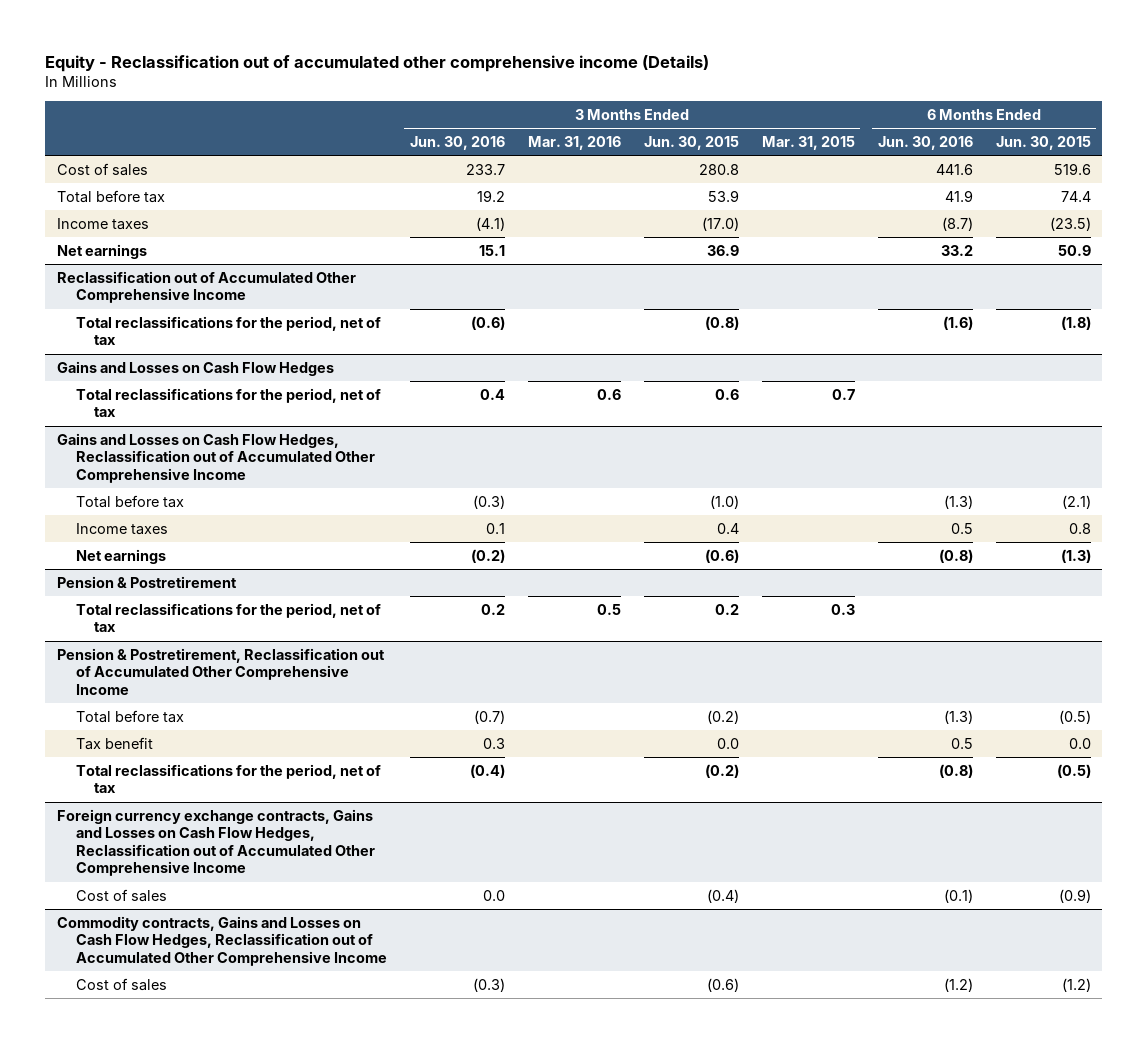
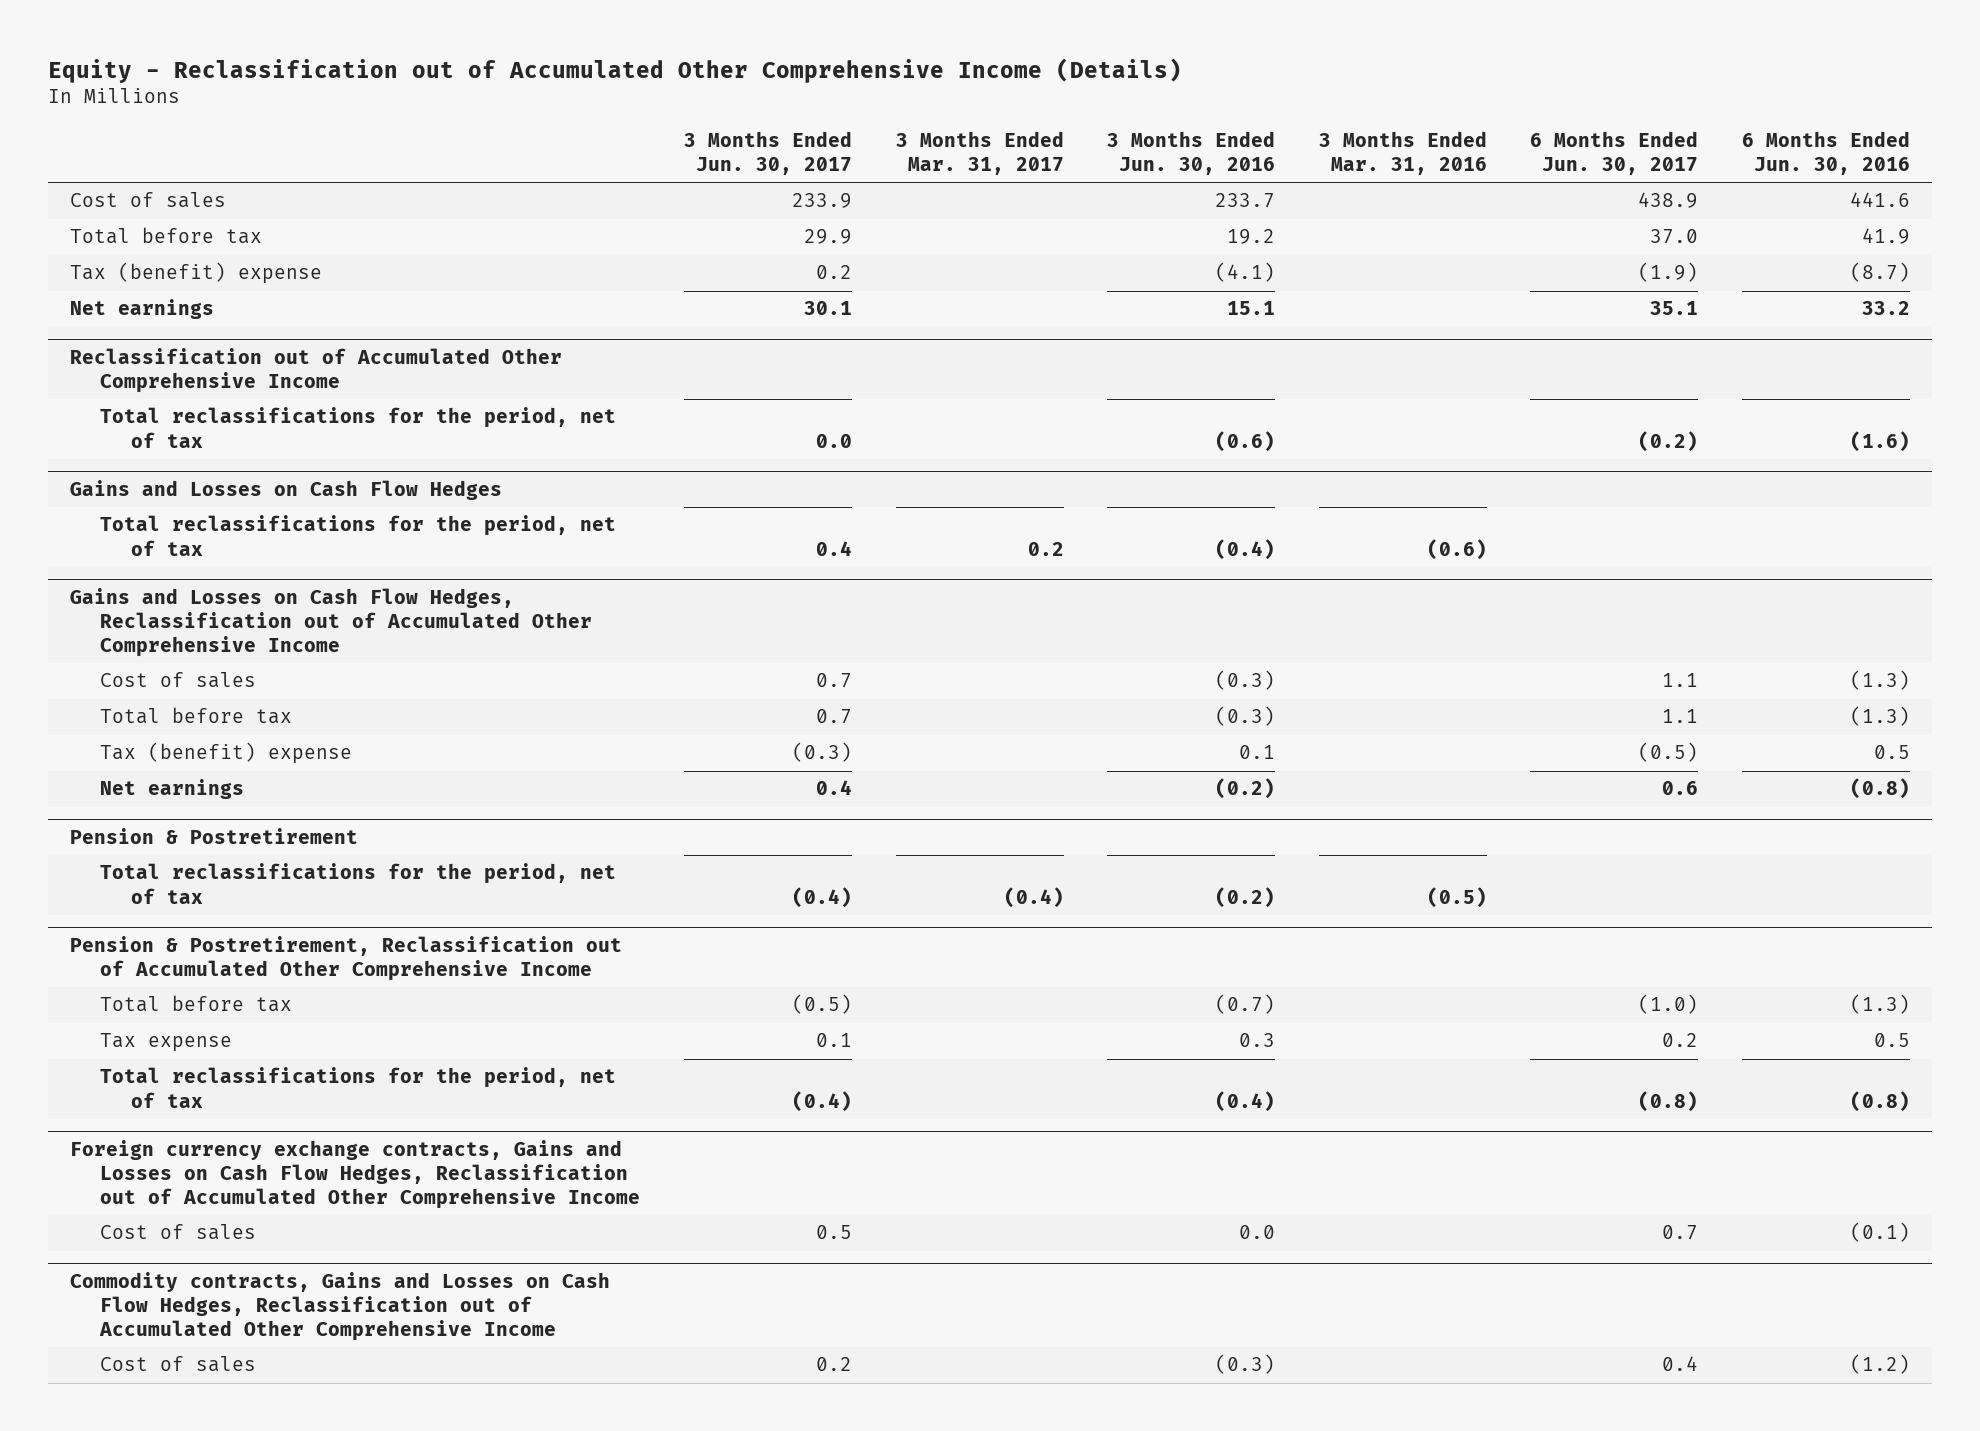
[45,54,710,72] Equity - Reclassification out of accumulated other comprehensive income (Details) -> [48,57,1183,83] Equity - Reclassification out of Accumulated Other Comprehensive Income (Details)
[643,136,739,151] Jun. 30, 2015 -> none
[761,136,855,151] Mar. 31, 2015 -> none
[995,136,1091,151] Jun. 30, 2015 -> none
none -> [683,130,852,176] 3 Months Ended Jun. 30, 2017
none -> [895,130,1064,176] 3 Months Ended Mar. 31, 2017
none -> [1530,130,1699,176] 6 Months Ended Jun. 30, 2017
[56,217,149,230] Income taxes -> [70,262,323,285] Tax (benefit) expense
[479,388,505,400] 0.4 -> [1215,538,1276,560] (0.4)
[596,388,621,400] 0.6 -> [1426,538,1487,560] (0.6)
none -> [100,672,257,689] Cost of sales
[75,522,168,535] Income taxes -> [100,742,353,765] Tax (benefit) expense
[480,603,505,615] 0.2 -> [1215,886,1276,908] (0.2)
[596,603,621,615] 0.5 -> [1426,886,1487,908] (0.5)
[75,736,153,750] Tax benefit -> [100,1033,233,1053] Tax expense

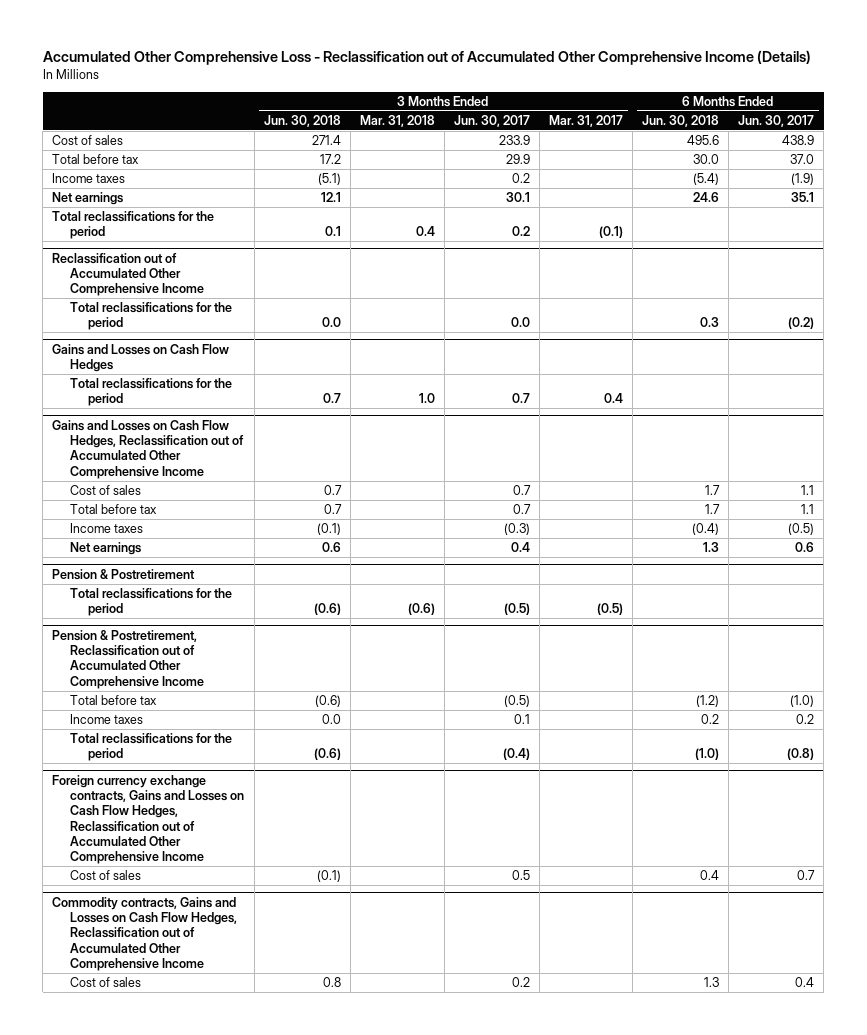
[48,57,1183,83] Equity - Reclassification out of Accumulated Other Comprehensive Income (Details) -> [42,50,811,66] Accumulated Other Comprehensive Loss - Reclassification out of Accumulated Other Comprehensive Income (Details)
[1107,130,1276,176] 3 Months Ended Jun. 30, 2016 -> none
[1318,130,1487,176] 3 Months Ended Mar. 31, 2016 -> none
[1741,130,1910,176] 6 Months Ended Jun. 30, 2016 -> none
none -> [263,114,341,127] Jun. 30, 2018
none -> [359,114,435,127] Mar. 31, 2018
none -> [642,114,720,127] Jun. 30, 2018
[70,262,323,285] Tax (benefit) expense -> [52,173,126,184] Income taxes
none -> [52,211,215,240] Total reclassifications for the period
[100,407,617,448] Total reclassifications for the period, net of tax -> [70,302,233,331] Total reclassifications for the period
[100,515,617,556] Total reclassifications for the period, net of tax -> [70,378,233,407] Total reclassifications for the period
[815,540,852,556] 0.4 -> [511,393,530,404] 0.7
[1027,541,1064,556] 0.2 -> [604,393,624,404] 0.4
[100,742,353,765] Tax (benefit) expense -> [70,523,144,534] Income taxes
[100,863,617,904] Total reclassifications for the period, net of tax -> [70,588,233,617] Total reclassifications for the period
[791,886,852,908] (0.4) -> [503,603,530,616] (0.5)
[1003,886,1064,908] (0.4) -> [597,603,624,616] (0.5)
[100,1033,233,1053] Tax expense -> [70,714,144,725] Income taxes
[100,1067,617,1108] Total reclassifications for the period, net of tax -> [70,733,233,762] Total reclassifications for the period

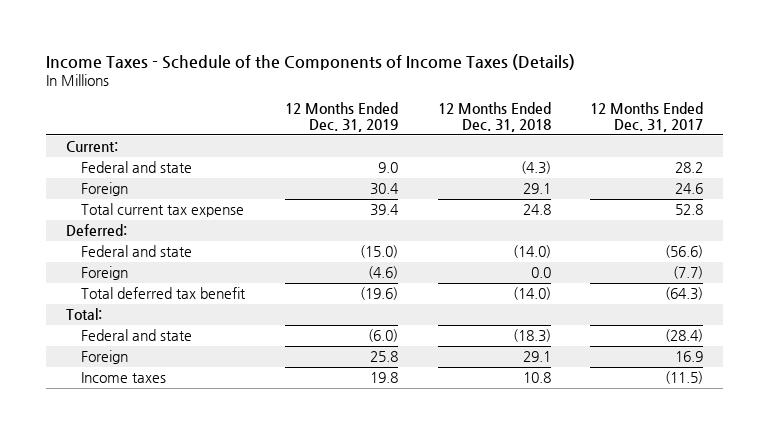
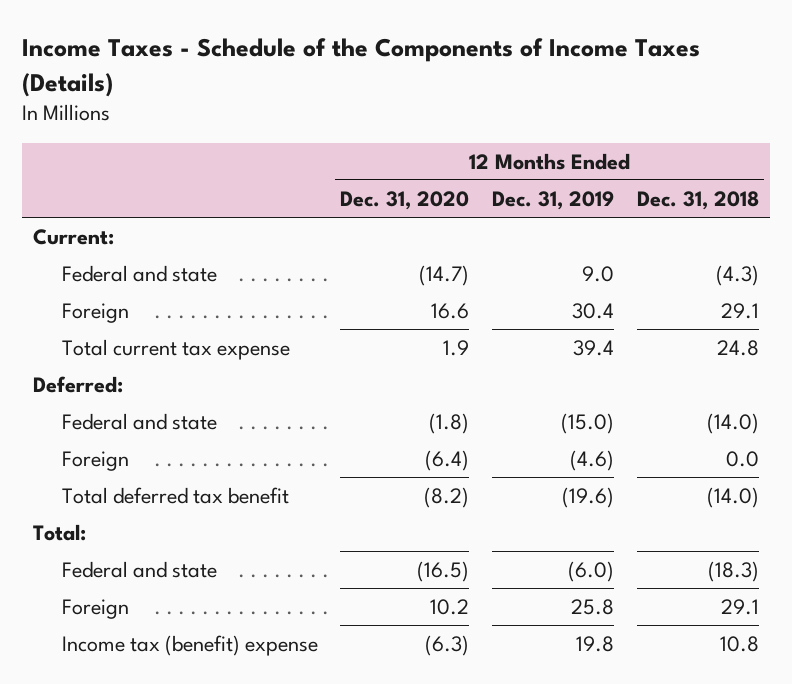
[590,102,704,132] 12 Months Ended Dec. 31, 2017 -> none
none -> [340,190,470,210] Dec. 31, 2020
[81,372,167,384] Income taxes -> [61,634,318,656] Income tax (benefit) expense

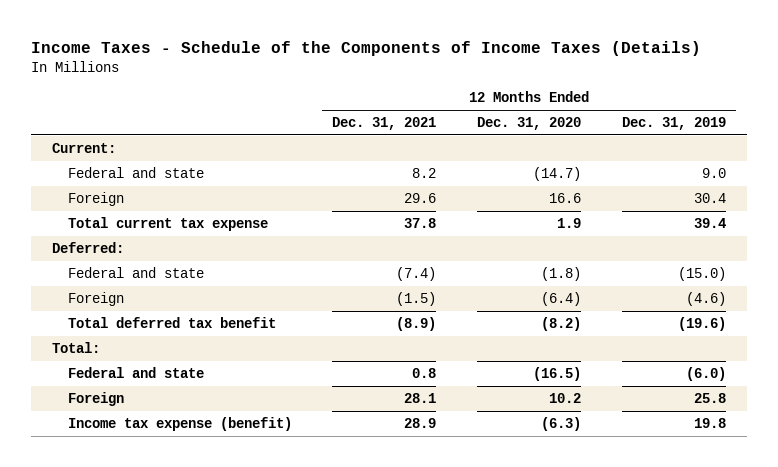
[636,190,759,210] Dec. 31, 2018 -> none
none -> [332,116,437,130] Dec. 31, 2021
[61,634,318,656] Income tax (benefit) expense -> [67,416,292,431] Income tax expense (benefit)

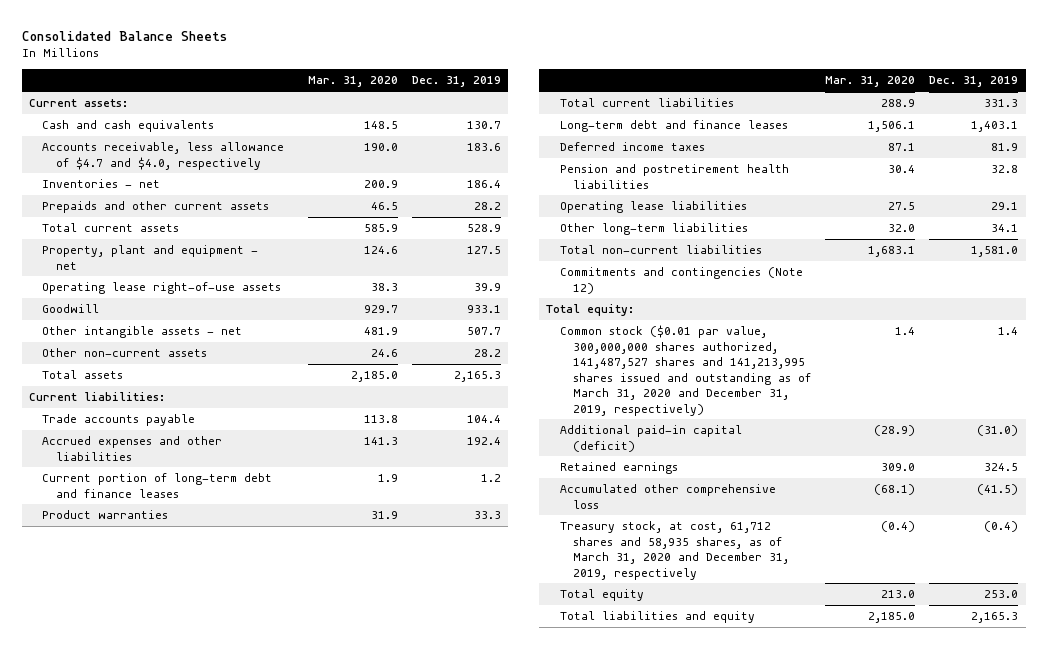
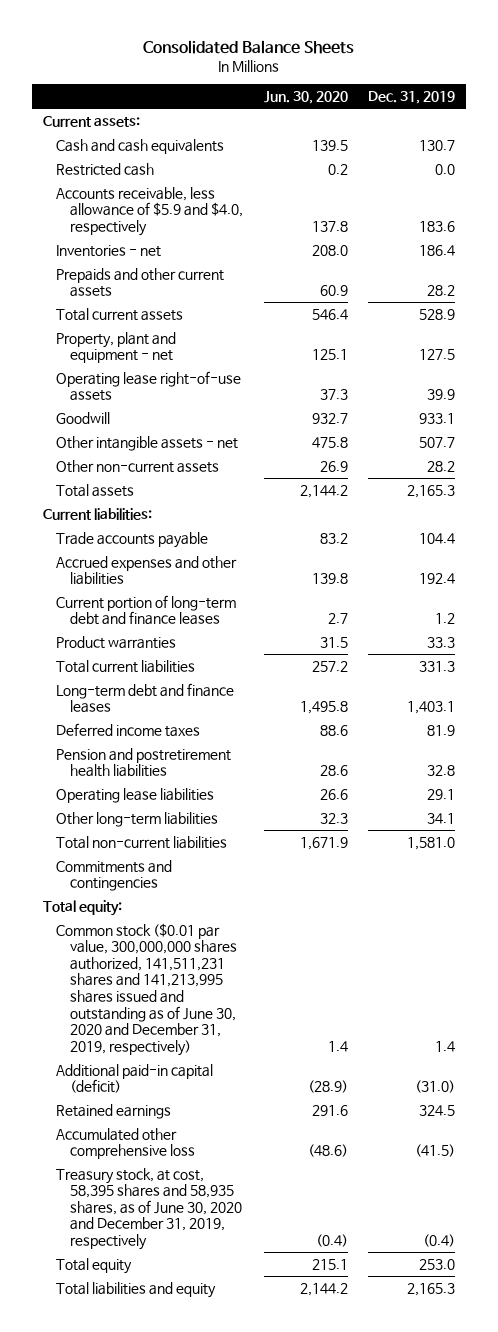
[308,76,399,88] Mar. 31, 2020 -> none
none -> [263,91,348,105] Jun. 30, 2020
none -> [56,162,155,176] Restricted cash
[42,142,285,170] Accounts receivable, less allowance of $4.7 and $4.0, respectively -> [56,186,243,236] Accounts receivable, less allowance of $5.9 and $4.0, respectively
[559,267,803,294] Commitments and contingencies (Note 12) -> [56,859,173,892] Commitments and contingencies
[559,325,812,416] Common stock ($0.01 par value, 300,000,000 shares authorized, 141,487,527 shares and 141,213,995 shares issued and outstanding as of March 31, 2020 and December 31, 2019, respectively) -> [56,922,237,1056] Common stock ($0.01 par value, 300,000,000 shares authorized, 141,511,231 shares and 141,213,995 shares issued and outstanding as of June 30, 2020 and December 31, 2019, respectively)
[559,521,790,580] Treasury stock, at cost, 61,712 shares and 58,935 shares, as of March 31, 2020 and December 31, 2019, respectively -> [56,1167,242,1250] Treasury stock, at cost, 58,395 shares and 58,935 shares, as of June 30, 2020 and December 31, 2019, respectively

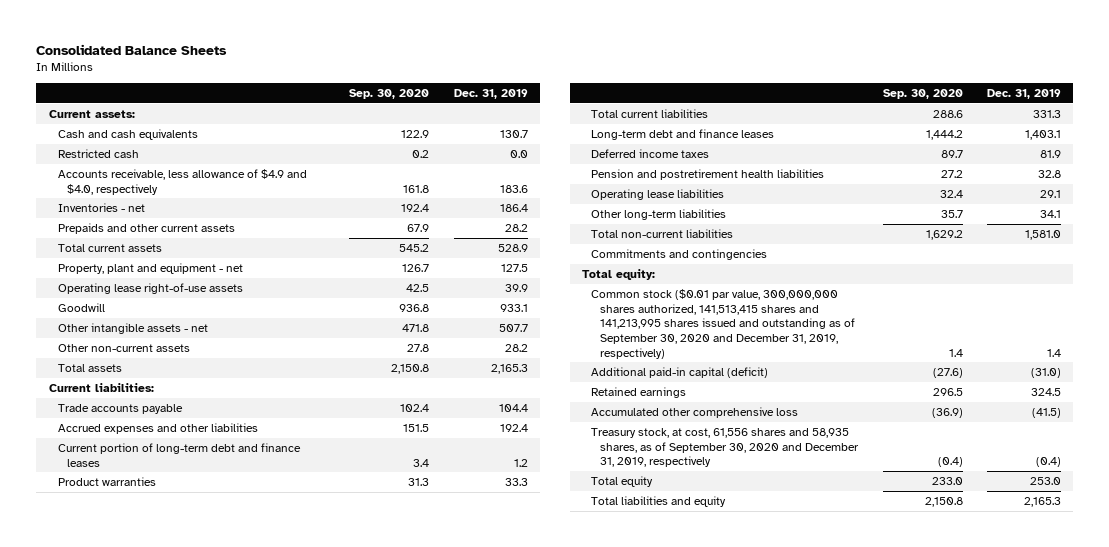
[263,91,348,105] Jun. 30, 2020 -> none
none -> [349,88,430,99] Sep. 30, 2020
[56,186,243,236] Accounts receivable, less allowance of $5.9 and $4.0, respectively -> [57,168,307,195] Accounts receivable, less allowance of $4.9 and $4.0, respectively
[56,922,237,1056] Common stock ($0.01 par value, 300,000,000 shares authorized, 141,511,231 shares and 141,213,995 shares issued and outstanding as of June 30, 2020 and December 31, 2019, respectively) -> [591,288,856,359] Common stock ($0.01 par value, 300,000,000 shares authorized, 141,513,415 shares and 141,213,995 shares issued and outstanding as of September 30, 2020 and December 31, 2019, respectively)
[56,1167,242,1250] Treasury stock, at cost, 58,395 shares and 58,935 shares, as of June 30, 2020 and December 31, 2019, respectively -> [591,427,860,468] Treasury stock, at cost, 61,556 shares and 58,935 shares, as of September 30, 2020 and December 31, 2019, respectively

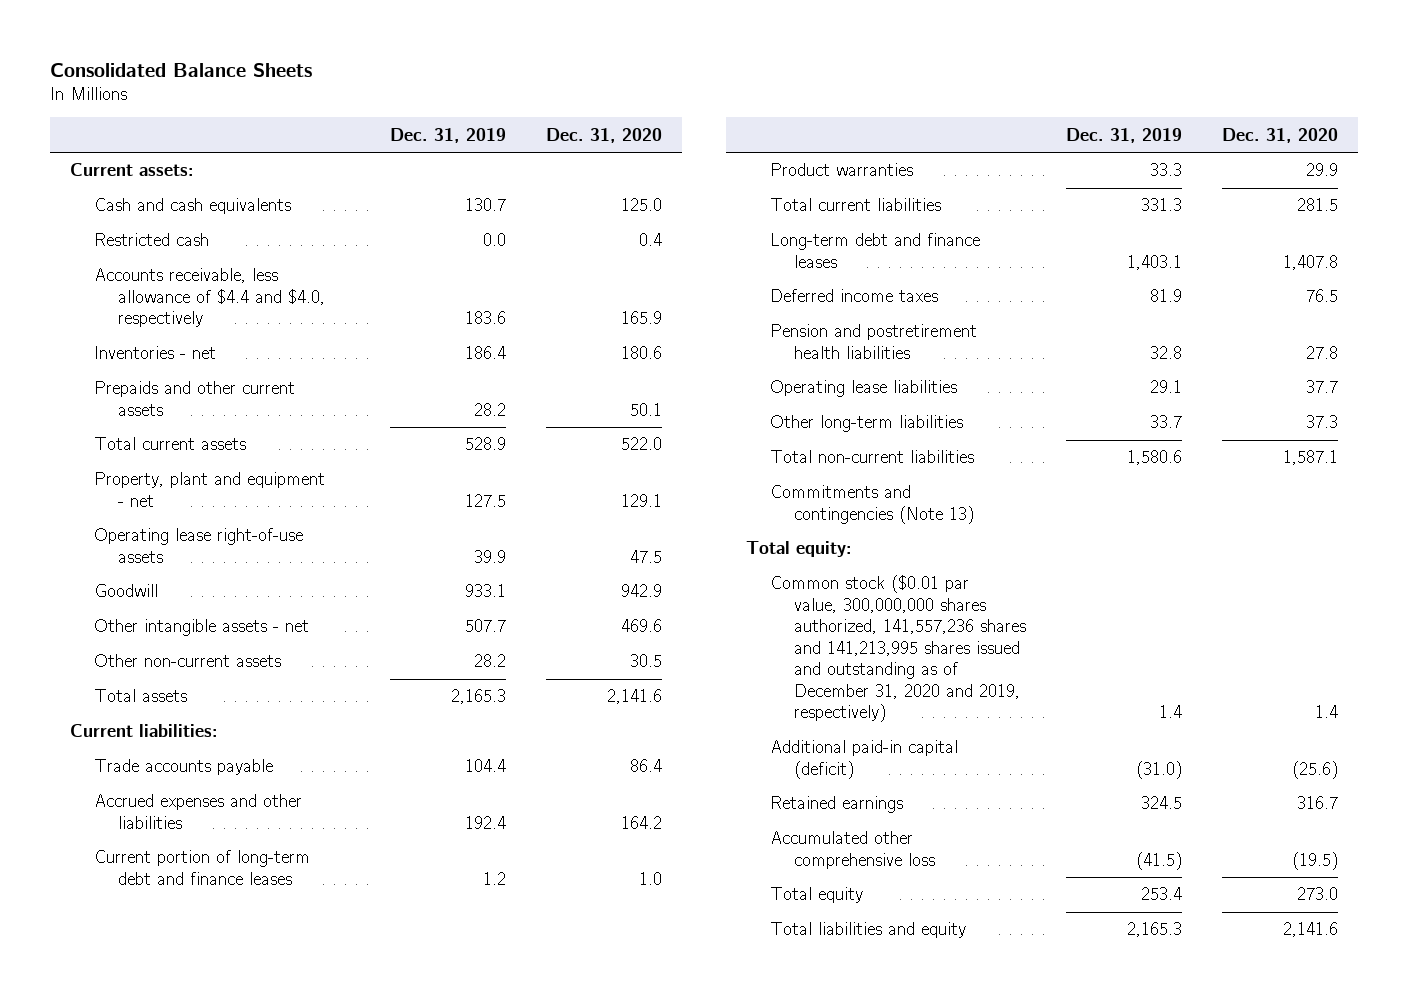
[349,88,430,99] Sep. 30, 2020 -> none
none -> [546,127,663,143] Dec. 31, 2020
[57,168,307,195] Accounts receivable, less allowance of $4.9 and $4.0, respectively -> [94,268,326,328] Accounts receivable, less allowance of $4.4 and $4.0, respectively
[1039,209,1061,218] 34.1 -> [1150,415,1183,429] 33.7
[1024,229,1061,240] 1,581.0 -> [1127,450,1183,466] 1,580.6
[591,248,768,260] Commitments and contingencies -> [769,485,975,524] Commitments and contingencies (Note 13)
[591,288,856,359] Common stock ($0.01 par value, 300,000,000 shares authorized, 141,513,415 shares and 141,213,995 shares issued and outstanding as of September 30, 2020 and December 31, 2019, respectively) -> [769,575,1027,723] Common stock ($0.01 par value, 300,000,000 shares authorized, 141,557,236 shares and 141,213,995 shares issued and outstanding as of December 31, 2020 and 2019, respectively)
[591,427,860,468] Treasury stock, at cost, 61,556 shares and 58,935 shares, as of September 30, 2020 and December 31, 2019, respectively -> none
[1029,476,1061,485] 253.0 -> [1141,887,1183,901] 253.4

